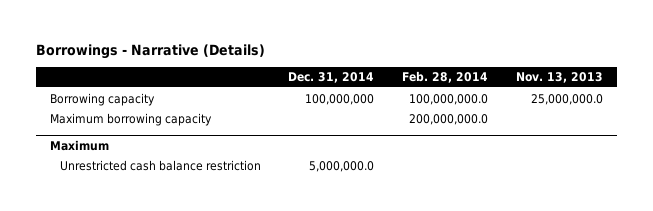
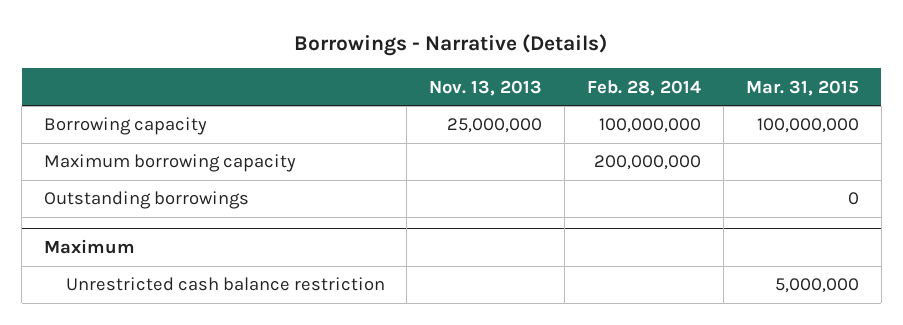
[288,72,375,84] Dec. 31, 2014 -> none
none -> [745,79,859,96] Mar. 31, 2015
[409,93,489,105] 100,000,000.0 -> [599,118,702,134] 100,000,000
[530,93,603,105] 25,000,000.0 -> [447,118,543,134] 25,000,000
[409,113,489,125] 200,000,000.0 -> [594,155,702,171] 200,000,000
none -> [43,191,249,210] Outstanding borrowings

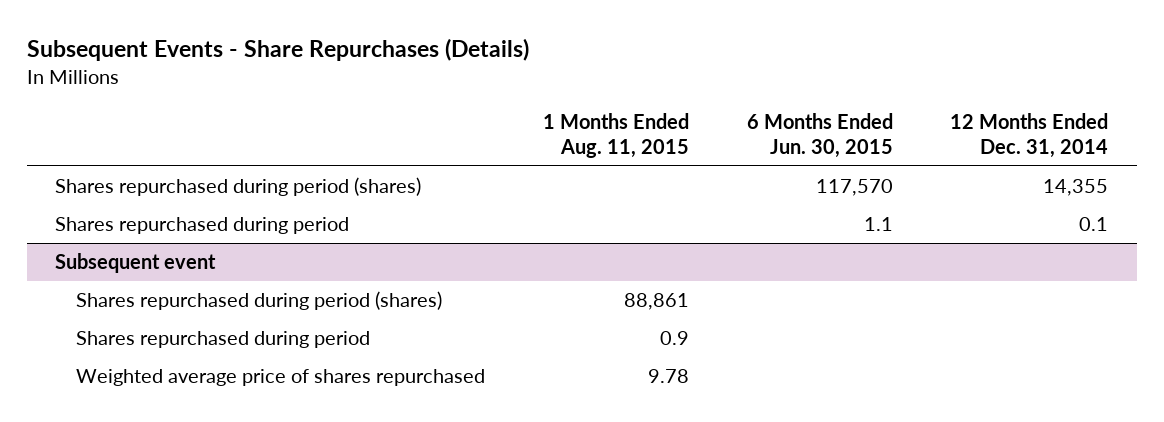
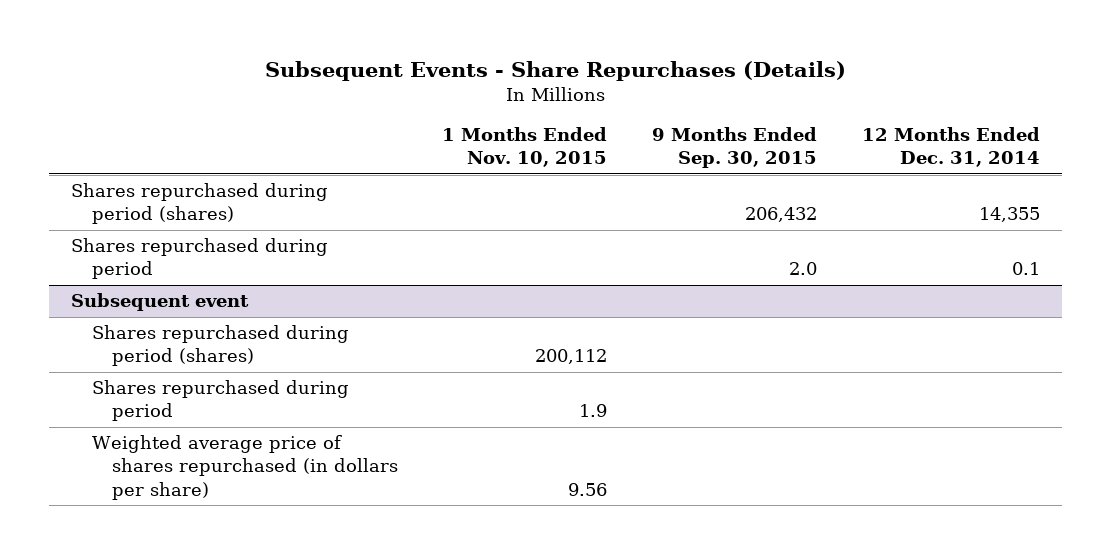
[542,113,689,159] 1 Months Ended Aug. 11, 2015 -> none
[746,113,893,159] 6 Months Ended Jun. 30, 2015 -> none
none -> [442,127,608,168] 1 Months Ended Nov. 10, 2015
none -> [652,127,818,169] 9 Months Ended Sep. 30, 2015
[76,368,486,386] Weighted average price of shares repurchased -> [91,435,398,500] Weighted average price of shares repurchased (in dollars per share)

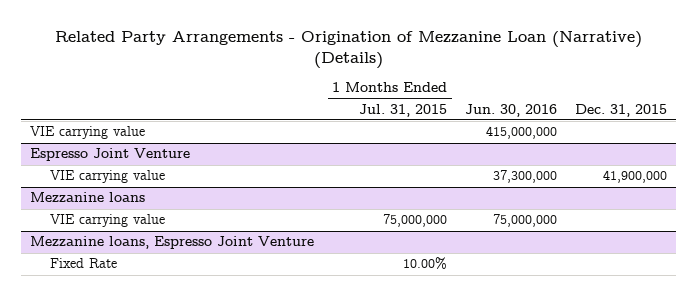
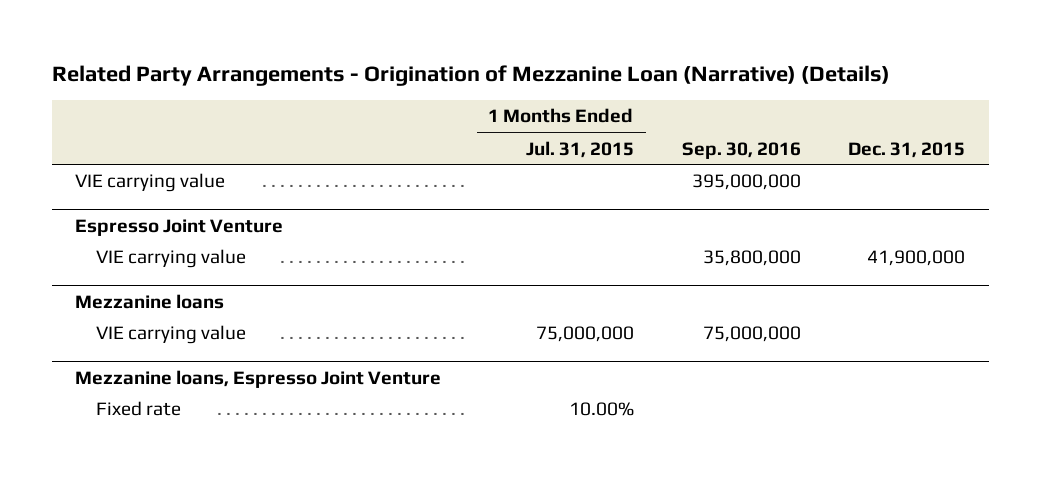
[464,103,557,117] Jun. 30, 2016 -> none
none -> [681,141,801,159] Sep. 30, 2016
[50,258,118,269] Fixed Rate -> [95,401,181,417] Fixed rate

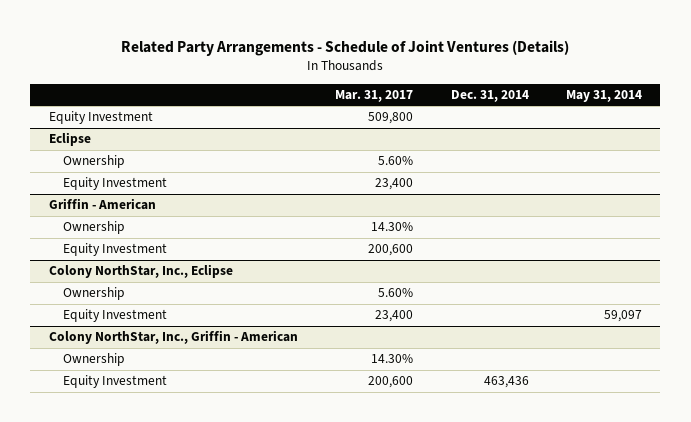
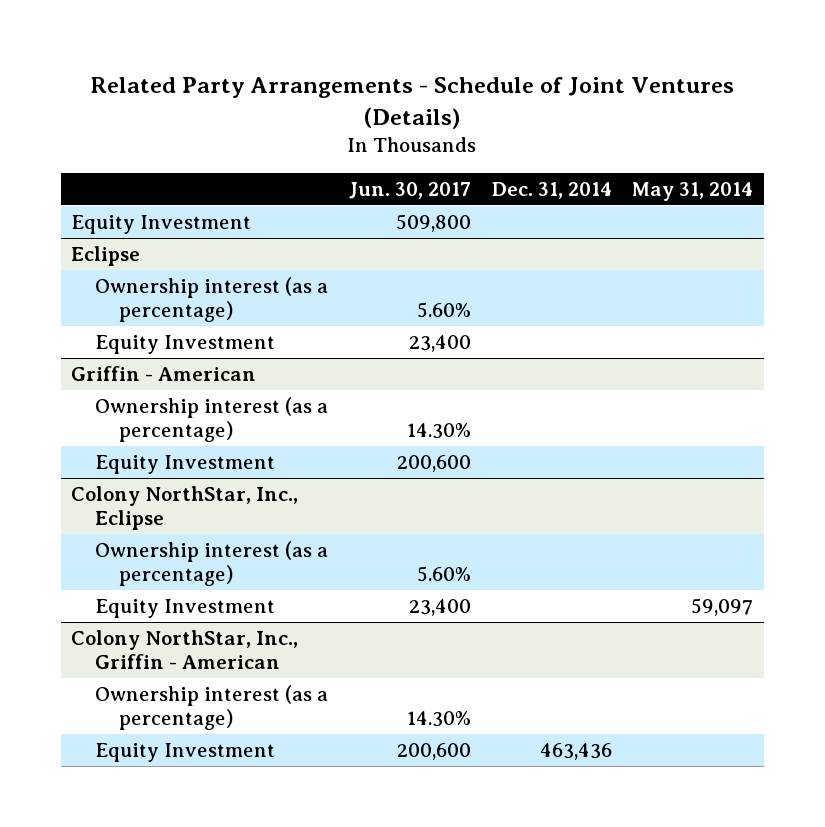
[335,89,414,102] Mar. 31, 2017 -> none
none -> [348,182,471,200] Jun. 30, 2017
[62,155,125,169] Ownership -> [94,277,328,323] Ownership interest (as a percentage)
[62,221,125,235] Ownership -> [94,397,328,443] Ownership interest (as a percentage)
[62,287,125,301] Ownership -> [94,541,328,587] Ownership interest (as a percentage)
[62,353,125,367] Ownership -> [94,685,328,731] Ownership interest (as a percentage)

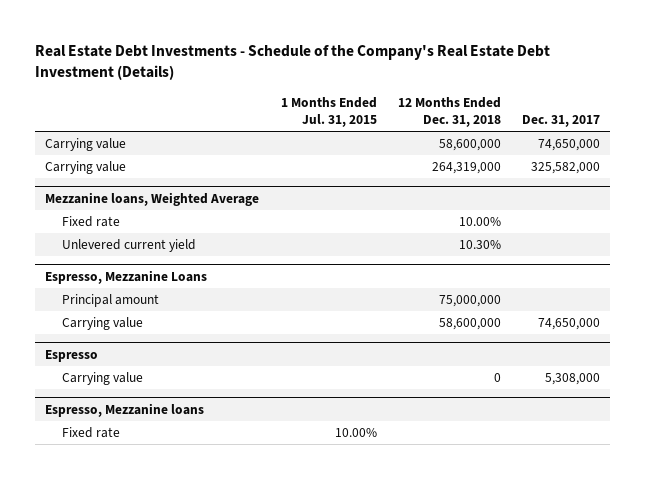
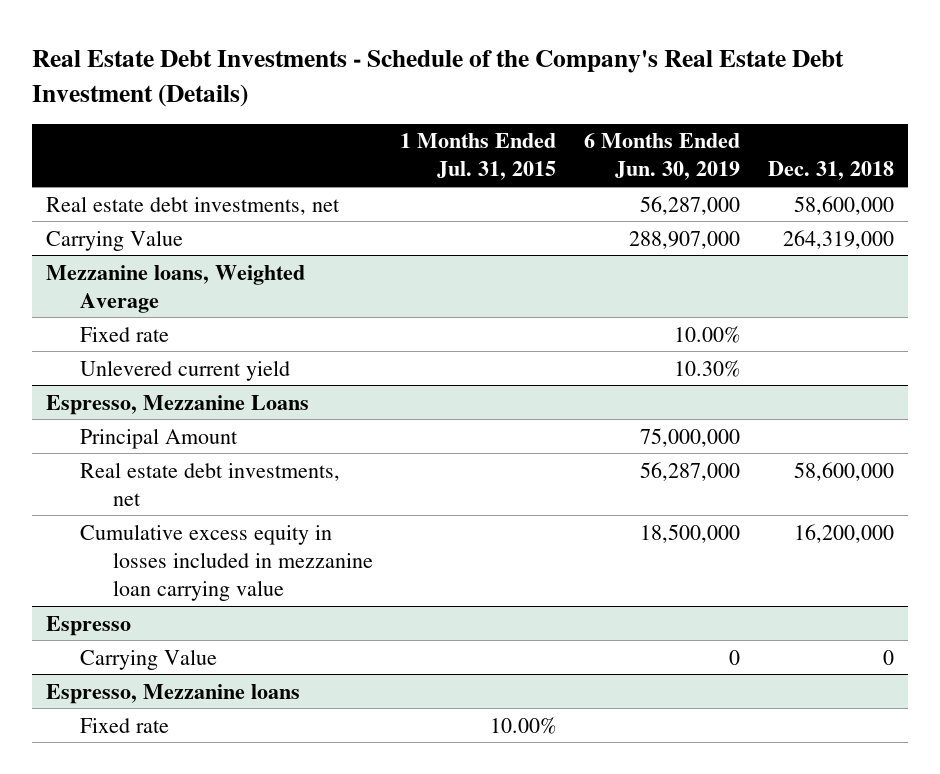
[397,96,501,128] 12 Months Ended Dec. 31, 2018 -> none
[521,115,600,128] Dec. 31, 2017 -> none
none -> [584,133,741,181] 6 Months Ended Jun. 30, 2019
none -> [768,161,895,181] Dec. 31, 2018
[45,138,127,152] Carrying value -> [46,195,341,215] Real estate debt investments, net
[45,161,127,175] Carrying value -> [46,229,184,251] Carrying Value
[62,294,160,308] Principal amount -> [79,427,238,449] Principal Amount
[62,317,144,331] Carrying value -> [79,461,340,506] Real estate debt investments, net
none -> [79,523,373,601] Cumulative excess equity in losses included in mezzanine loan carrying value
[62,372,144,386] Carrying value -> [79,648,217,670] Carrying Value

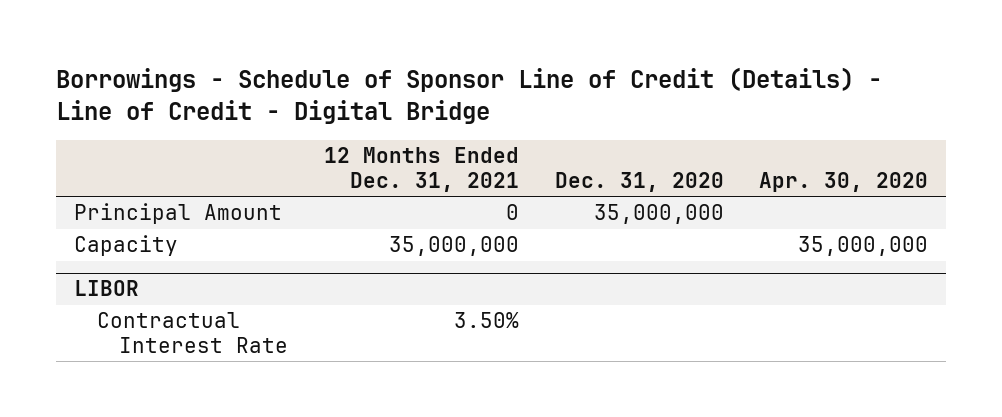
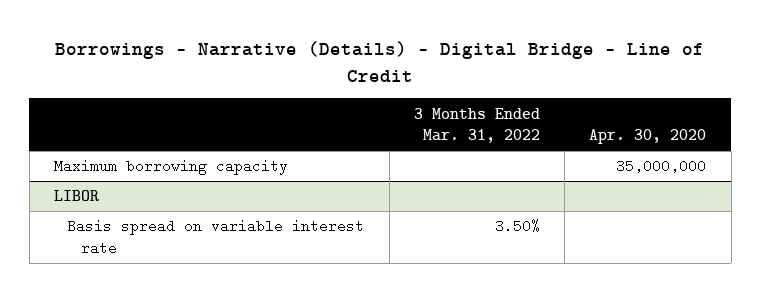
[56,66,883,124] Borrowings - Schedule of Sponsor Line of Credit (Details) - Line of Credit - Digital Bridge -> [55,41,705,82] Borrowings - Narrative (Details) - Digital Bridge - Line of Credit
[323,147,519,192] 12 Months Ended Dec. 31, 2021 -> none
[554,171,724,192] Dec. 31, 2020 -> none
none -> [413,107,540,144] 3 Months Ended Mar. 31, 2022
[73,203,282,225] Principal Amount -> none
[73,235,178,257] Capacity -> [54,159,289,176] Maximum borrowing capacity
[96,312,289,353] Contractual Interest Rate -> [67,219,365,255] Basis spread on variable interest rate

